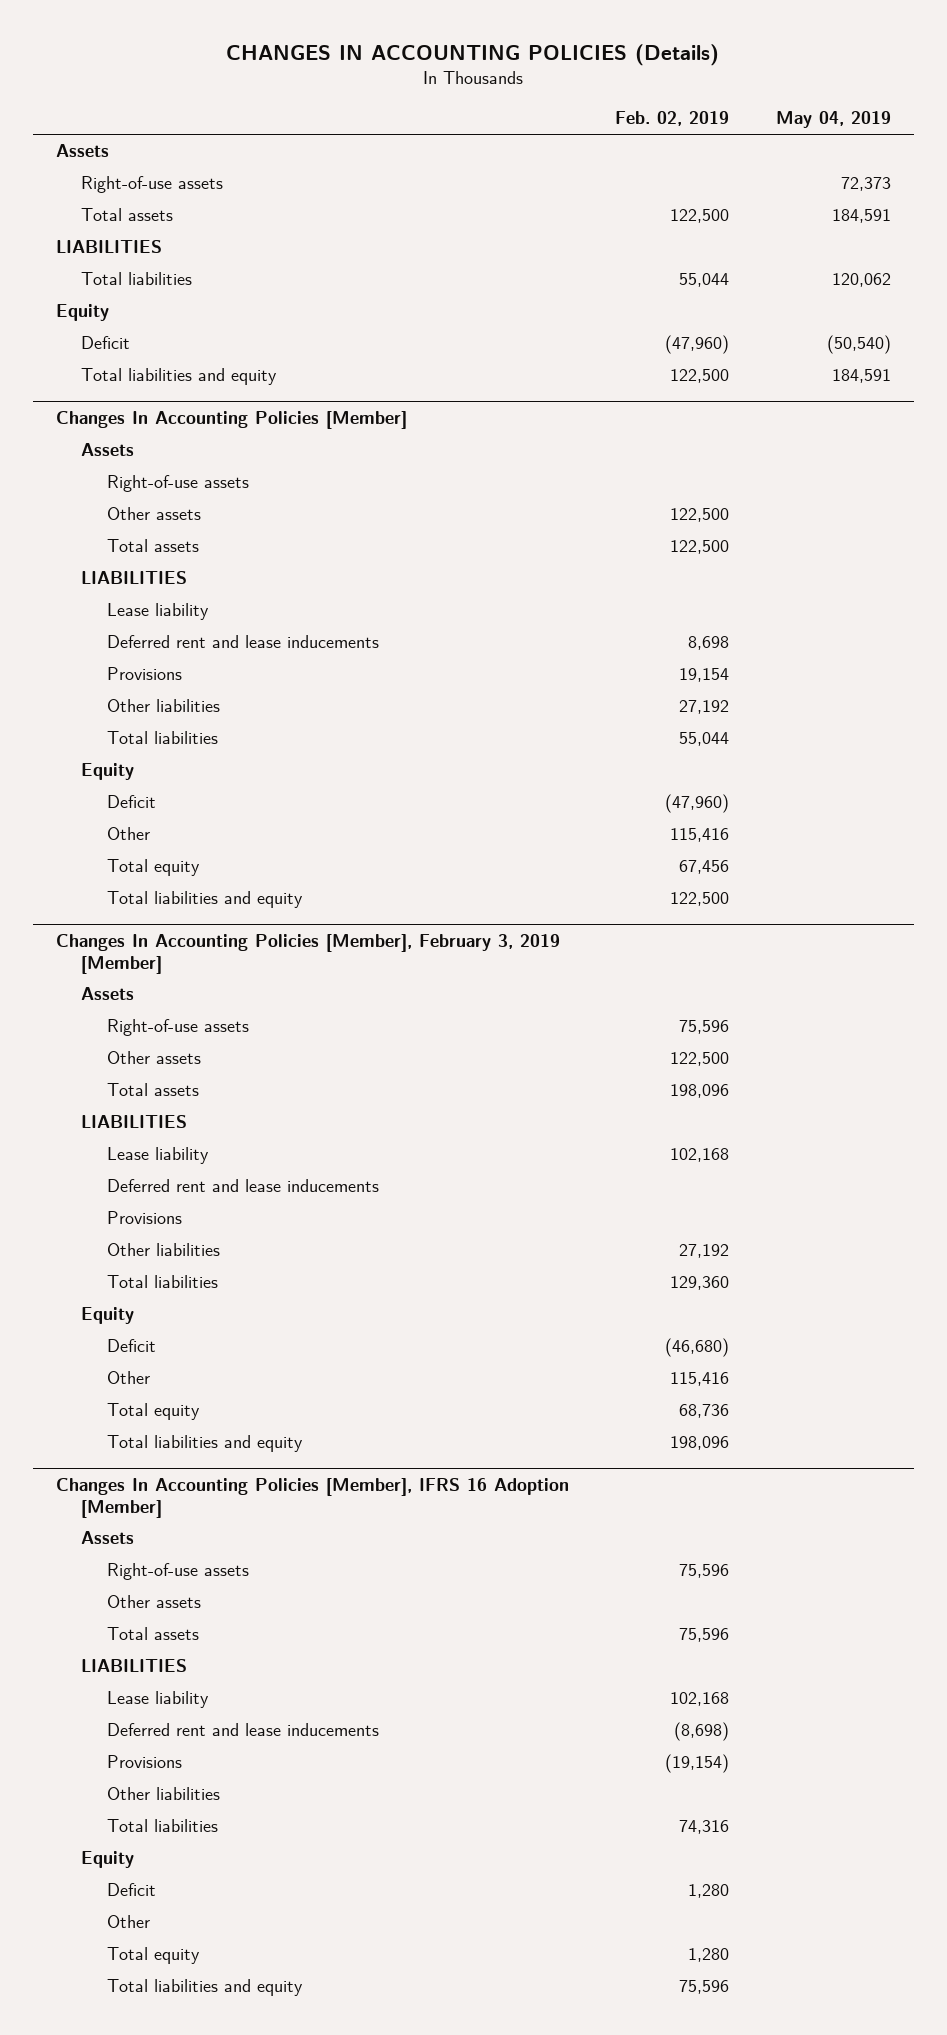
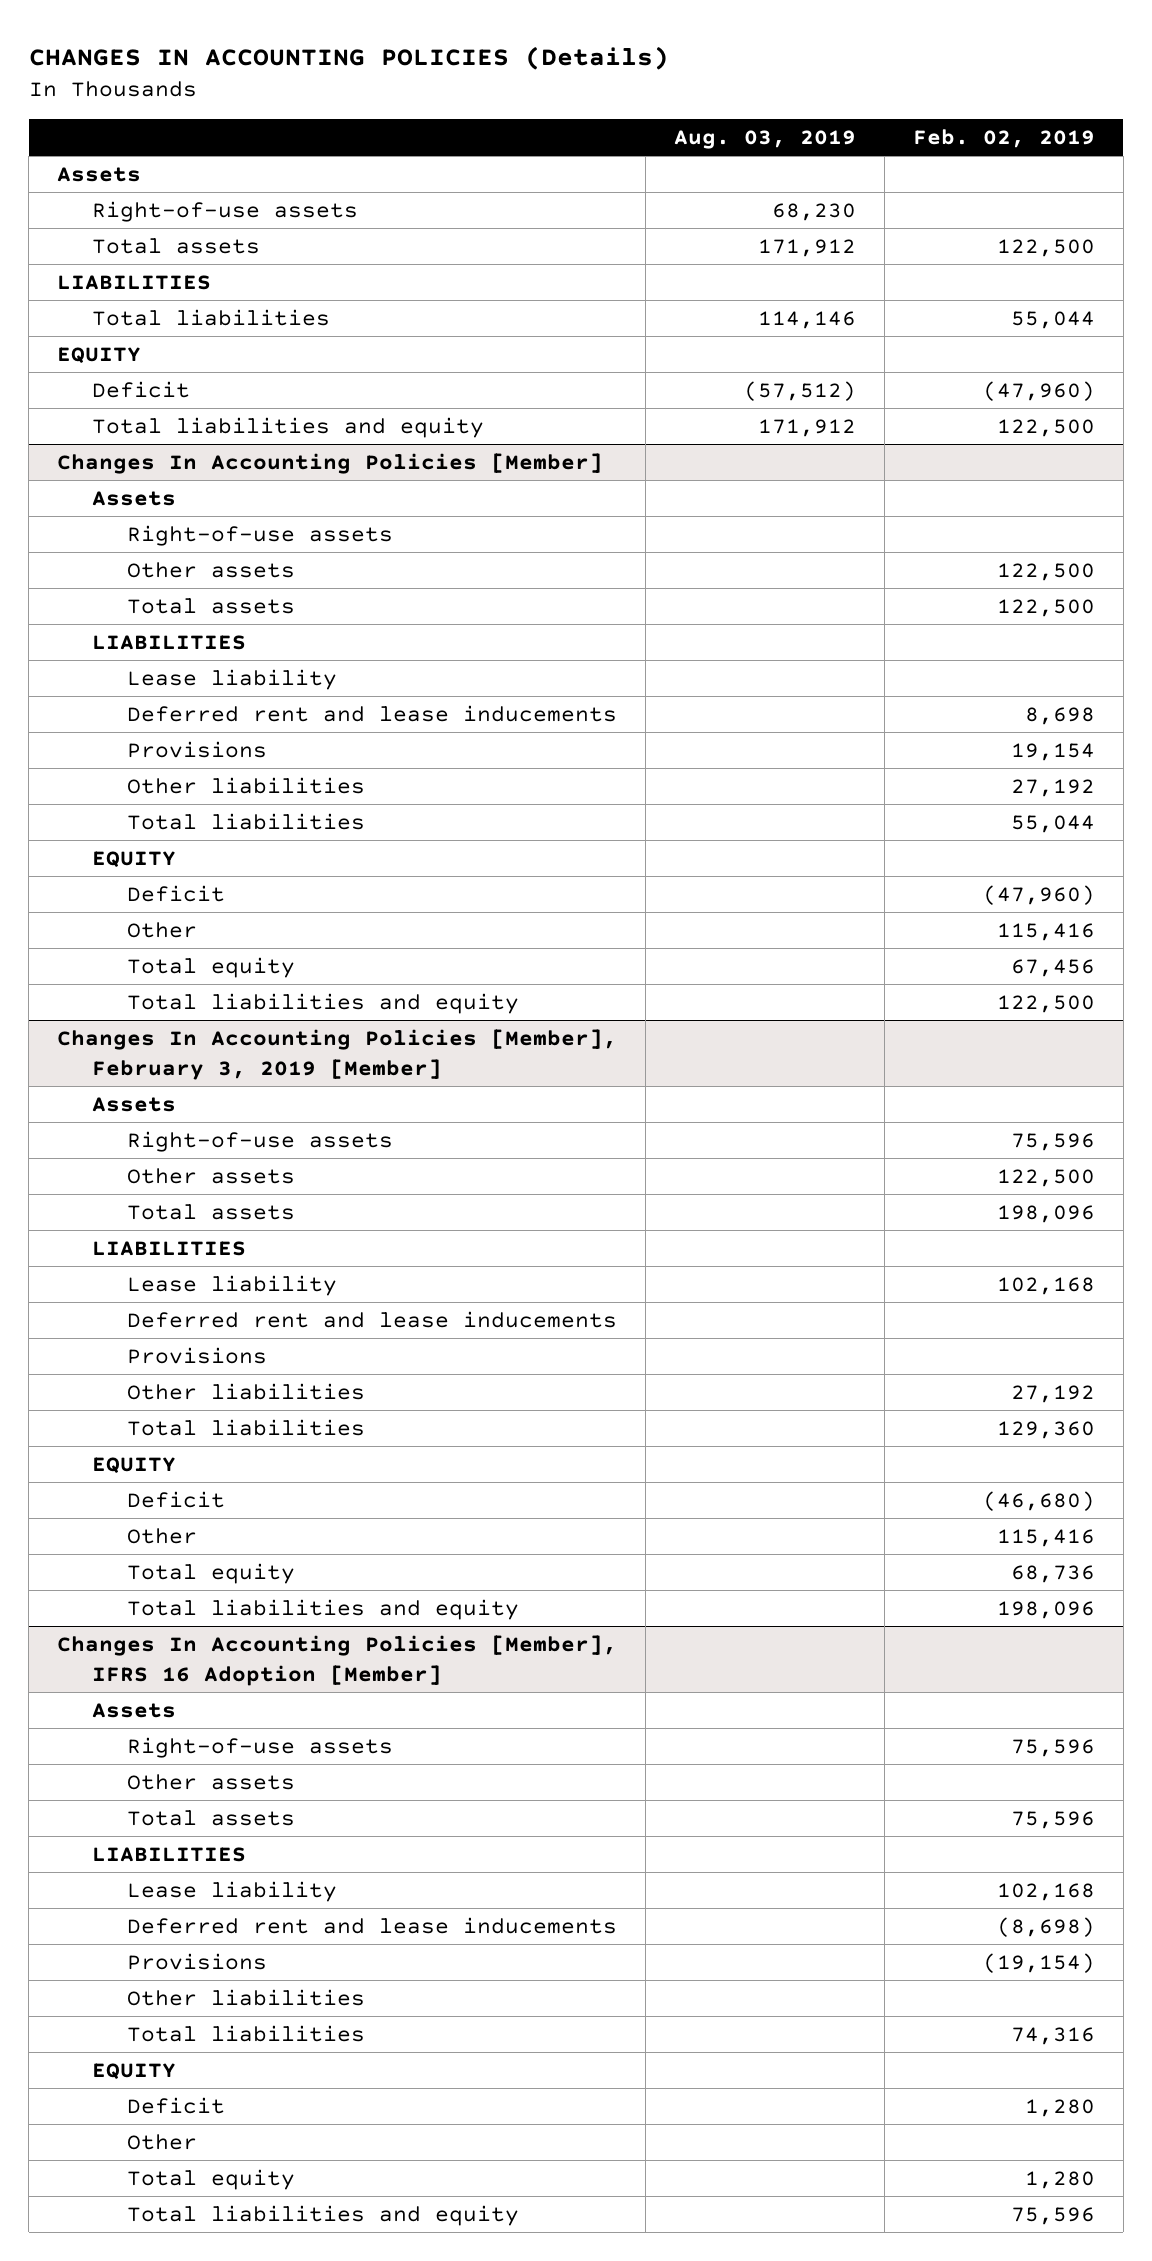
[776,111,892,129] May 04, 2019 -> none
none -> [674,129,857,149] Aug. 03, 2019
[55,304,109,322] Equity -> [57,346,142,364] EQUITY
[81,763,135,781] Equity -> [92,850,177,868] EQUITY
[81,1307,135,1325] Equity -> [92,1456,177,1474] EQUITY
[81,1851,135,1869] Equity -> [92,2062,177,2080] EQUITY

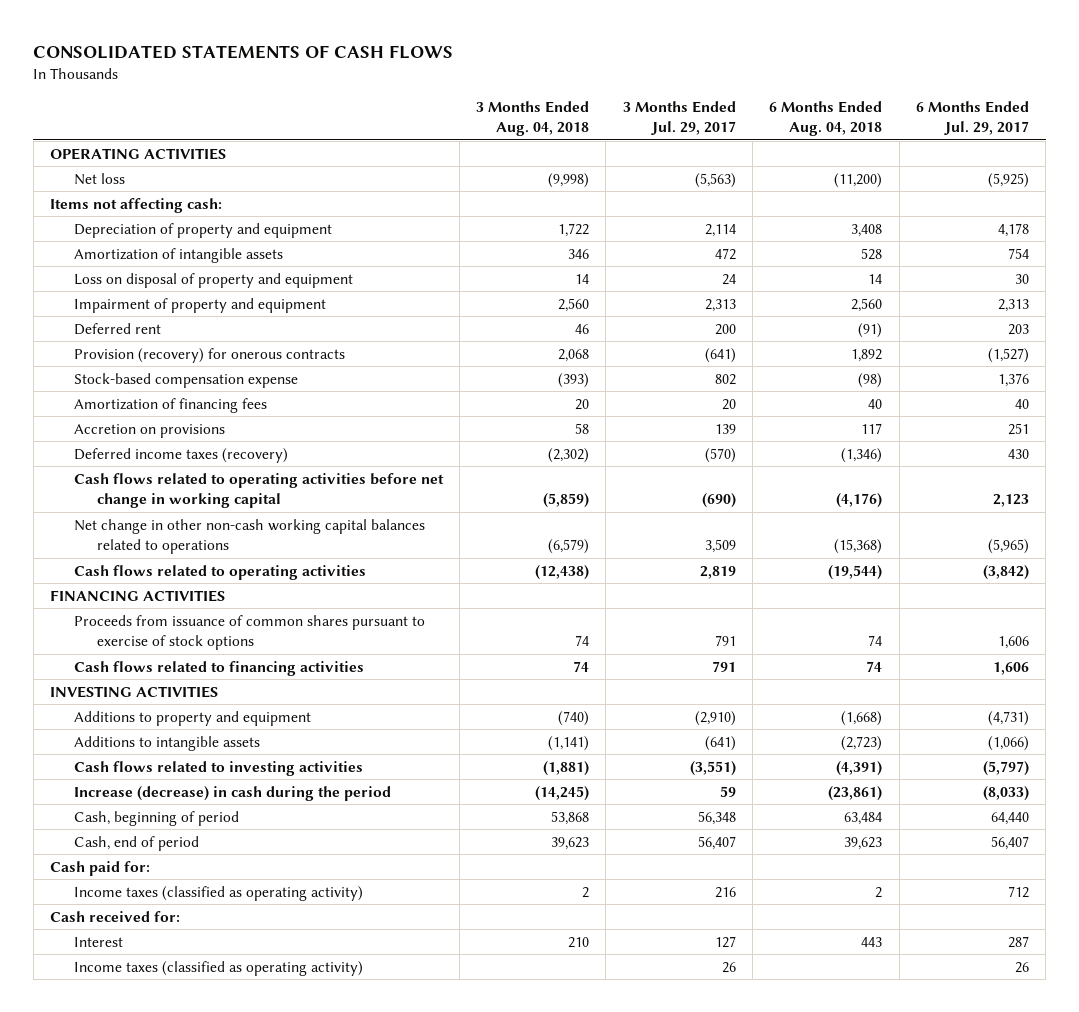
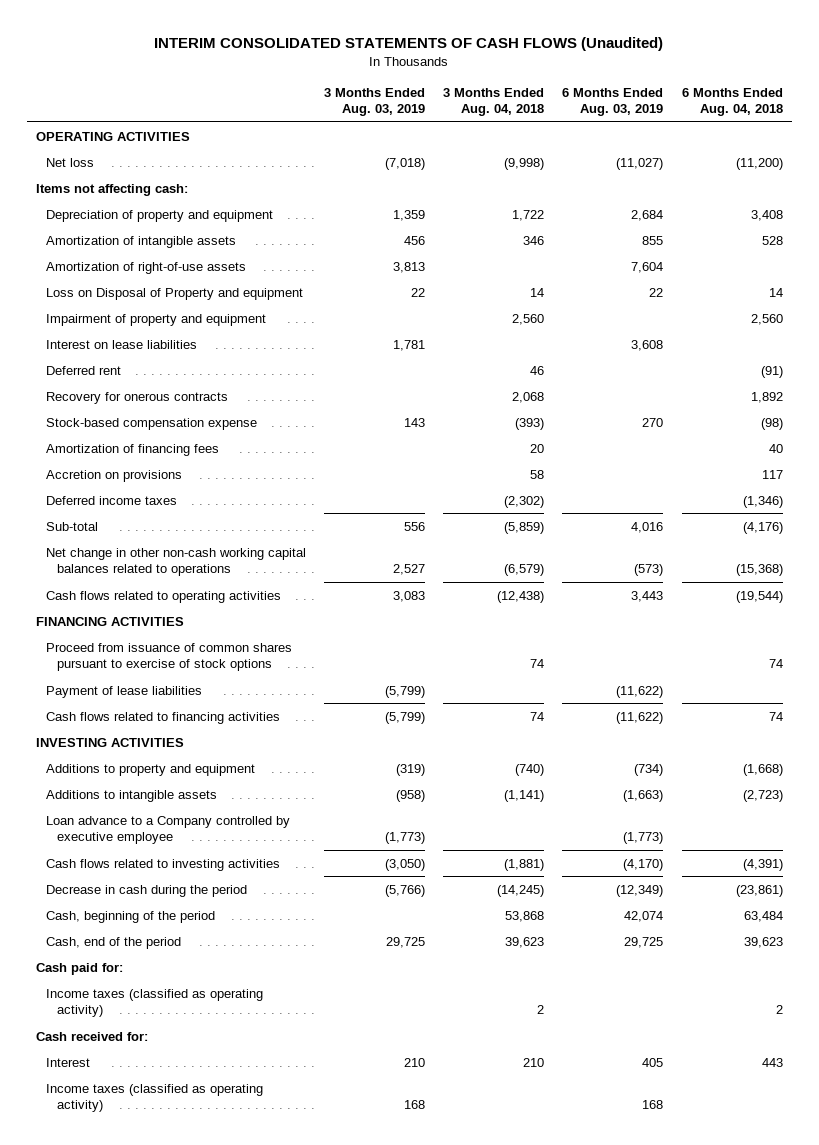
[33,44,454,59] CONSOLIDATED STATEMENTS OF CASH FLOWS -> [154,36,664,51] INTERIM CONSOLIDATED STATEMENTS OF CASH FLOWS (Unaudited)
[622,101,736,136] 3 Months Ended Jul. 29, 2017 -> none
[916,101,1030,136] 6 Months Ended Jul. 29, 2017 -> none
none -> [324,87,426,116] 3 Months Ended Aug. 03, 2019
none -> [562,87,664,116] 6 Months Ended Aug. 03, 2019
none -> [46,261,247,274] Amortization of right-of-use assets
[73,272,353,288] Loss on disposal of property and equipment -> [46,287,304,300] Loss on Disposal of Property and equipment
none -> [46,339,198,349] Interest on lease liabilities
[73,347,345,363] Provision (recovery) for onerous contracts -> [46,391,229,404] Recovery for onerous contracts
[73,447,288,463] Deferred income taxes (recovery) -> [46,495,178,505] Deferred income taxes
[73,472,444,508] Cash flows related to operating activities before net change in working capital -> [46,521,99,531] Sub-total
[73,614,425,650] Proceeds from issuance of common shares pursuant to exercise of stock options -> [46,642,293,672] Proceed from issuance of common shares pursuant to exercise of stock options
none -> [46,685,203,698] Payment of lease liabilities
none -> [46,815,291,845] Loan advance to a Company controlled by executive employee
[73,785,391,801] Increase (decrease) in cash during the period -> [46,884,248,897] Decrease in cash during the period
[73,810,239,826] Cash, beginning of period -> [46,910,216,923] Cash, beginning of the period
[73,835,199,851] Cash, end of period -> [46,936,182,949] Cash, end of the period

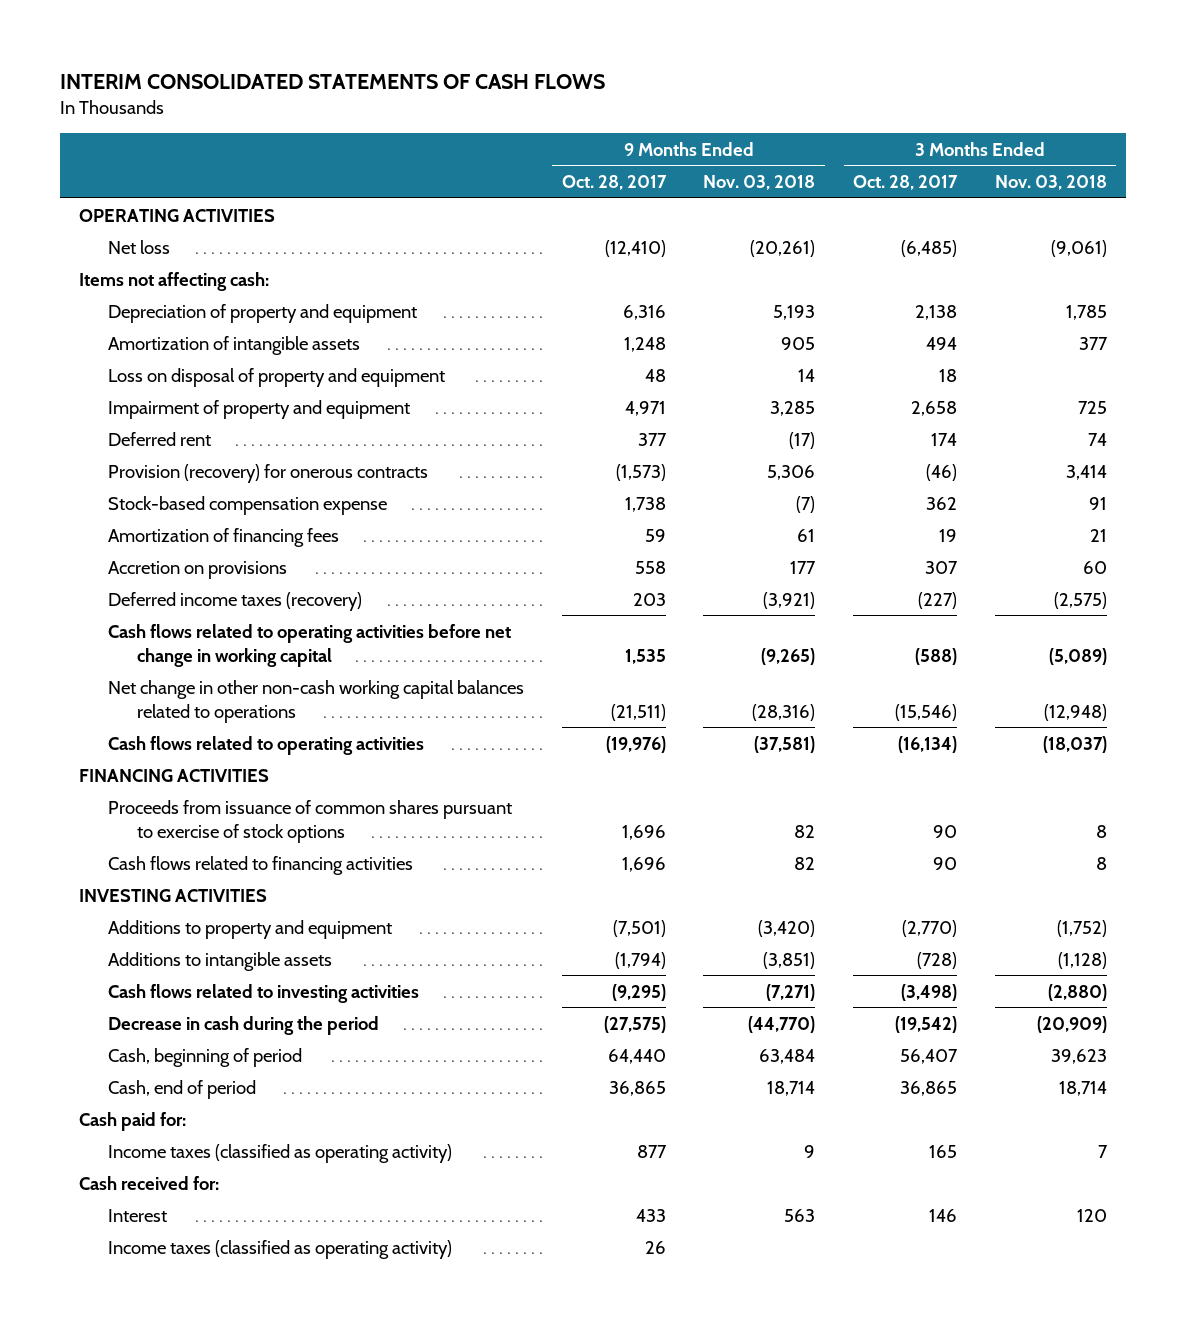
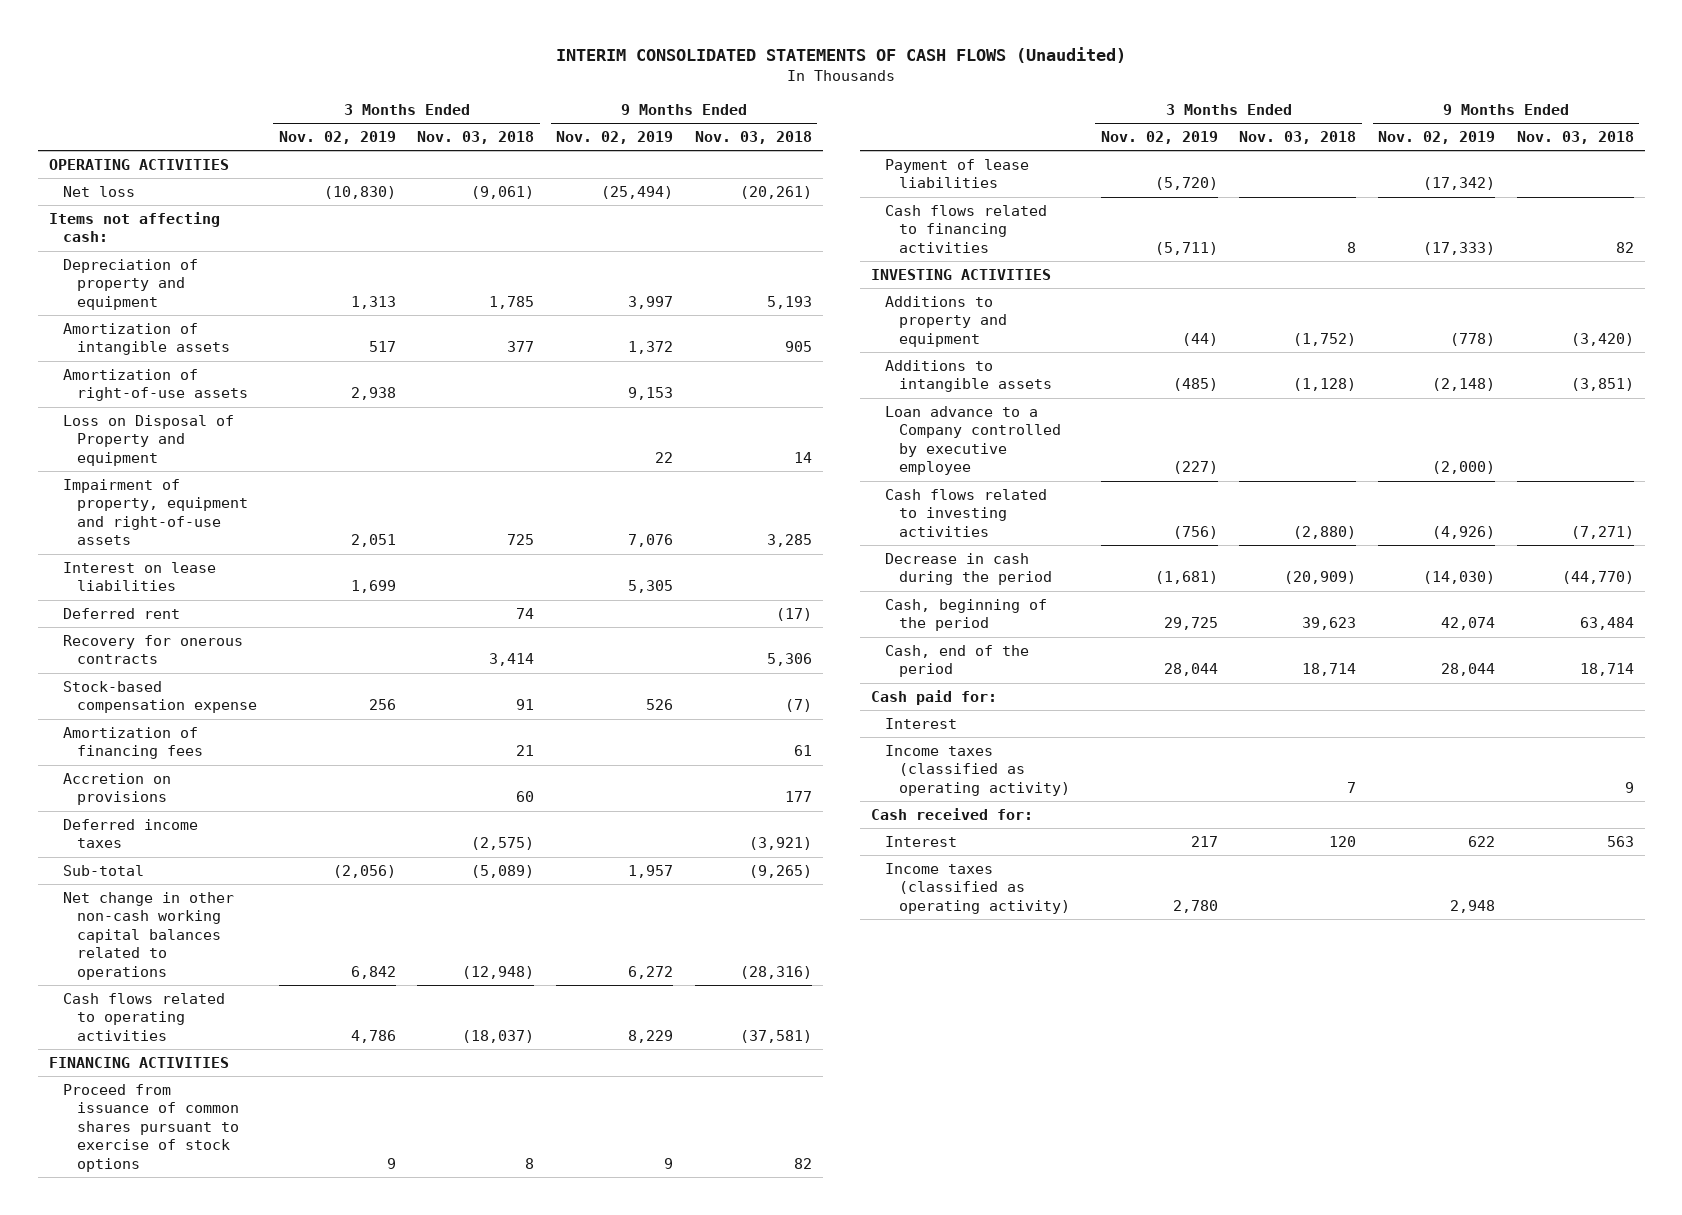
[60,73,606,89] INTERIM CONSOLIDATED STATEMENTS OF CASH FLOWS -> [556,47,1127,64] INTERIM CONSOLIDATED STATEMENTS OF CASH FLOWS (Unaudited)
[561,175,667,191] Oct. 28, 2017 -> none
[853,175,959,191] Oct. 28, 2017 -> none
none -> [278,131,396,145] Nov. 02, 2019
none -> [556,131,674,145] Nov. 02, 2019
none -> [62,368,249,402] Amortization of right-of-use assets
[107,367,445,387] Loss on disposal of property and equipment -> [62,414,234,466] Loss on Disposal of Property and equipment
[107,399,410,419] Impairment of property and equipment -> [62,478,249,546] Impairment of property, equipment and right-of-use assets
none -> [62,561,216,592] Interest on lease liabilities
[107,463,428,483] Provision (recovery) for onerous contracts -> [62,634,243,665] Recovery for onerous contracts
[107,591,362,611] Deferred income taxes (recovery) -> [62,818,198,849] Deferred income taxes
[107,623,511,667] Cash flows related to operating activities before net change in working capital -> [62,864,144,876] Sub-total
[107,799,512,843] Proceeds from issuance of common shares pursuant to exercise of stock options -> [62,1083,240,1172] Proceed from issuance of common shares pursuant to exercise of stock options
none -> [884,158,1029,189] Payment of lease liabilities
none -> [884,405,1062,476] Loan advance to a Company controlled by executive employee
[107,1047,302,1067] Cash, beginning of period -> [884,598,1047,632] Cash, beginning of the period
[107,1079,256,1099] Cash, end of period -> [884,644,1029,678] Cash, end of the period
none -> [884,717,957,729] Interest

